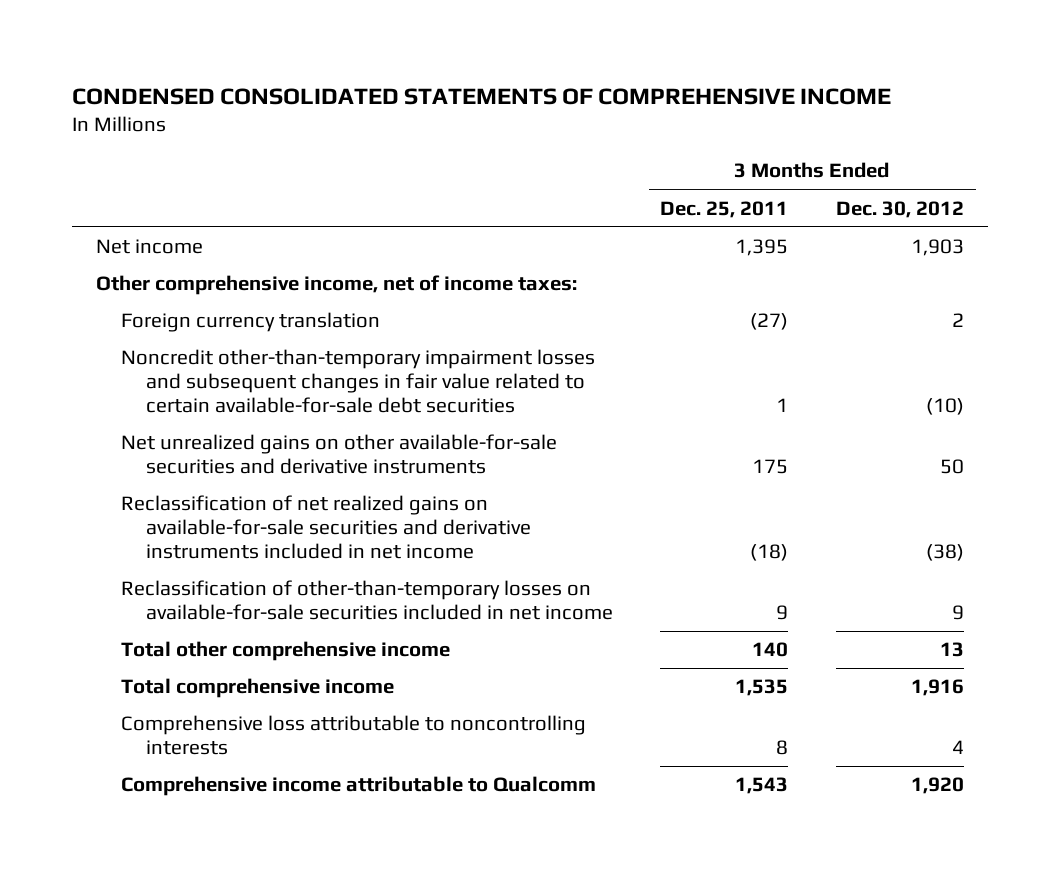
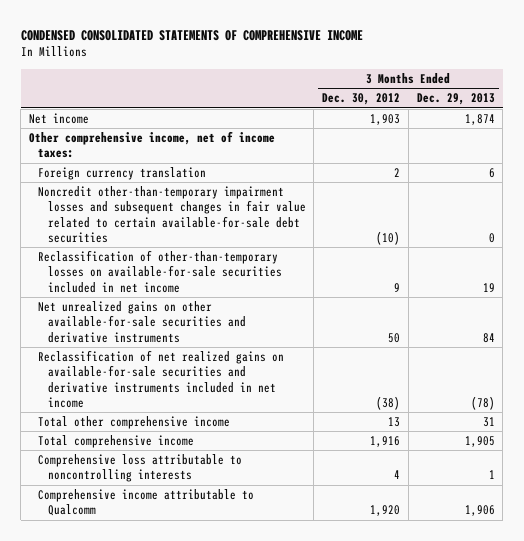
[660,200,789,218] Dec. 25, 2011 -> none
none -> [416,93,495,106] Dec. 29, 2013
[120,580,613,620] Reclassification of other-than-temporary losses on available-for-sale securities included in net income -> [38,250,282,293] Reclassification of other-than-temporary losses on available-for-sale securities included in net income

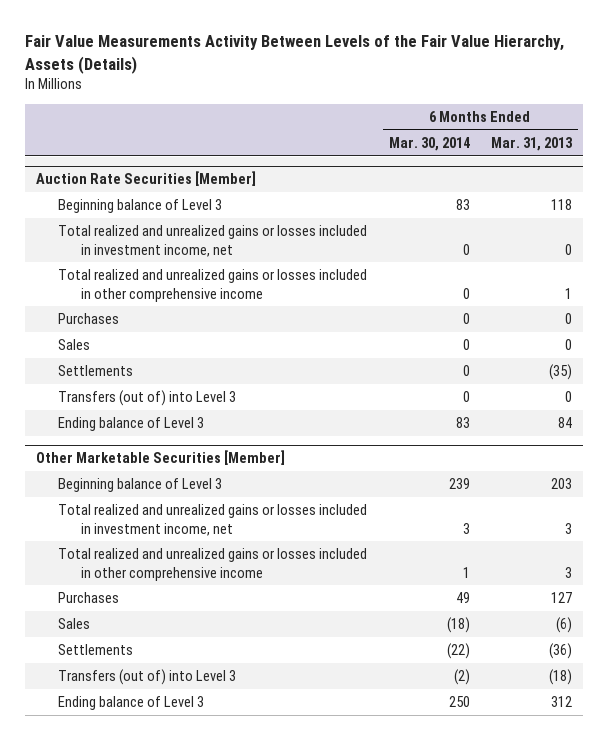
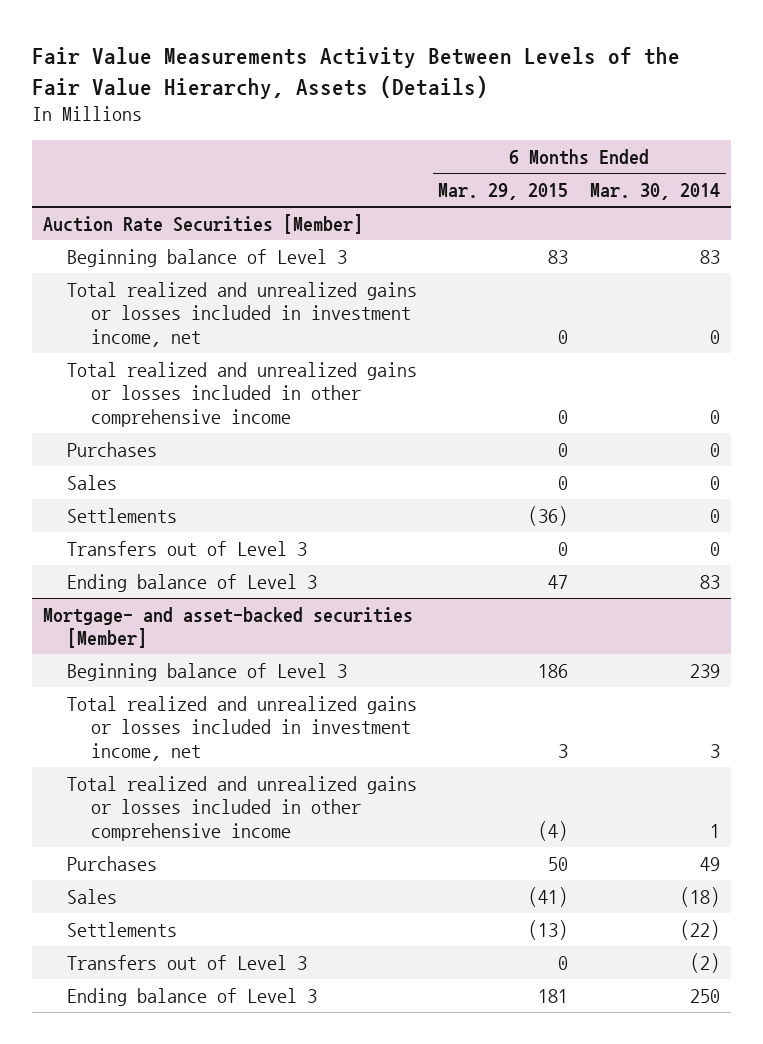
[491,136,574,151] Mar. 31, 2013 -> none
none -> [438,183,569,201] Mar. 29, 2015
[58,390,237,407] Transfers (out of) into Level 3 -> [66,540,307,556] Transfers out of Level 3
[35,450,285,466] Other Marketable Securities [Member] -> none
none -> [42,606,413,649] Mortgage- and asset-backed securities [Member]
[58,669,237,686] Transfers (out of) into Level 3 -> [66,954,307,970] Transfers out of Level 3

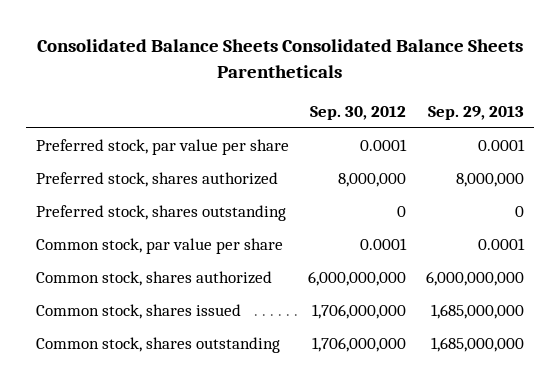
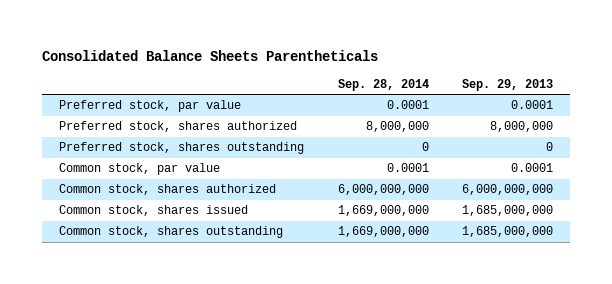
[36,38,523,78] Consolidated Balance Sheets Consolidated Balance Sheets Parentheticals -> [42,50,379,62] Consolidated Balance Sheets Parentheticals
[310,105,407,120] Sep. 30, 2012 -> none
none -> [337,78,429,91] Sep. 28, 2014
[35,139,289,156] Preferred stock, par value per share -> [58,100,241,113] Preferred stock, par value
[35,238,283,255] Common stock, par value per share -> [58,163,220,176] Common stock, par value

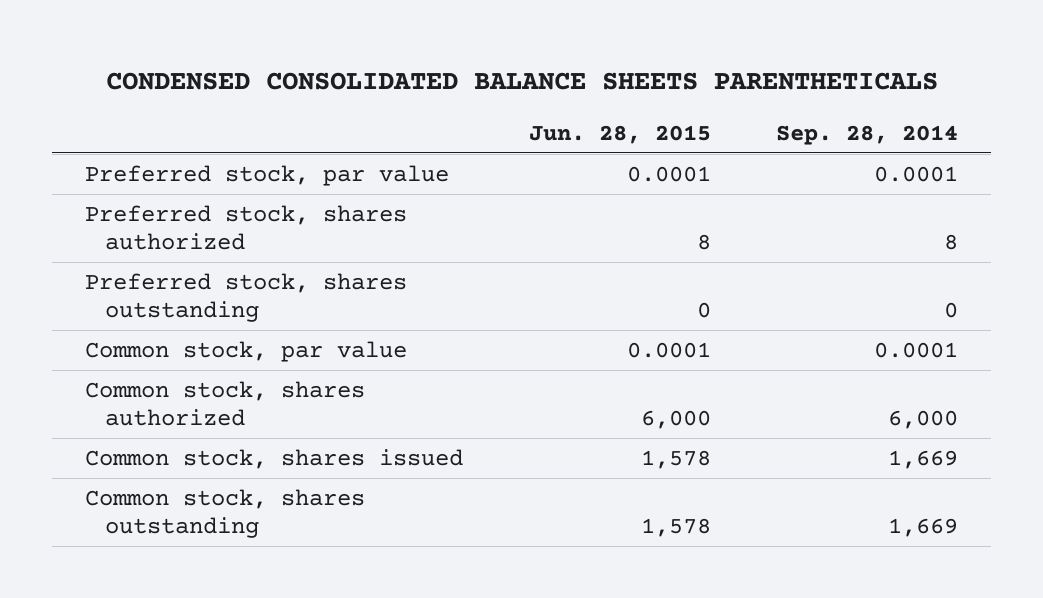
[42,50,379,62] Consolidated Balance Sheets Parentheticals -> [105,71,938,90] CONDENSED CONSOLIDATED BALANCE SHEETS PARENTHETICALS
[462,78,554,91] Sep. 29, 2013 -> none
none -> [528,124,711,144] Jun. 28, 2015
[365,121,429,133] 8,000,000 -> [944,233,959,250] 8
[337,184,429,196] 6,000,000,000 -> [888,409,959,429] 6,000
[337,205,429,217] 1,669,000,000 -> [888,449,959,469] 1,669
[337,226,429,238] 1,669,000,000 -> [888,517,959,537] 1,669

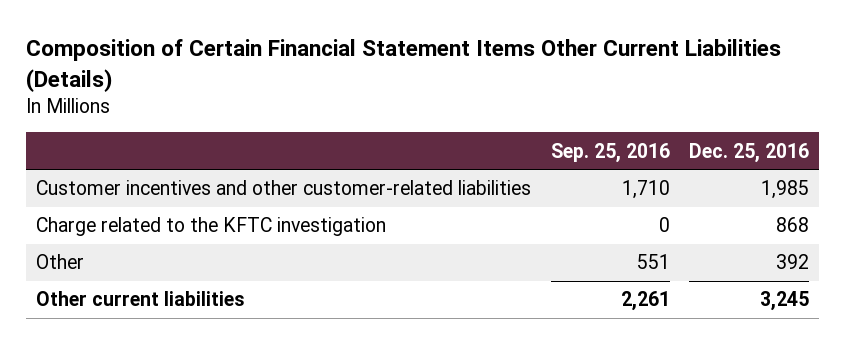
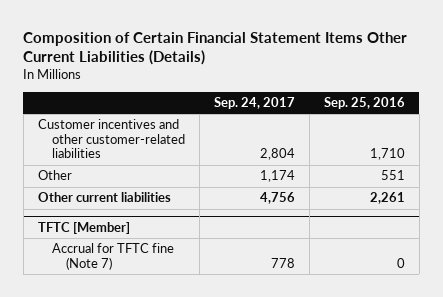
[689,142,810,163] Dec. 25, 2016 -> none
none -> [213,97,295,110] Sep. 24, 2017
[35,217,386,237] Charge related to the KFTC investigation -> none
none -> [37,221,130,234] TFTC [Member]
none -> [52,243,175,270] Accrual for TFTC fine (Note 7)

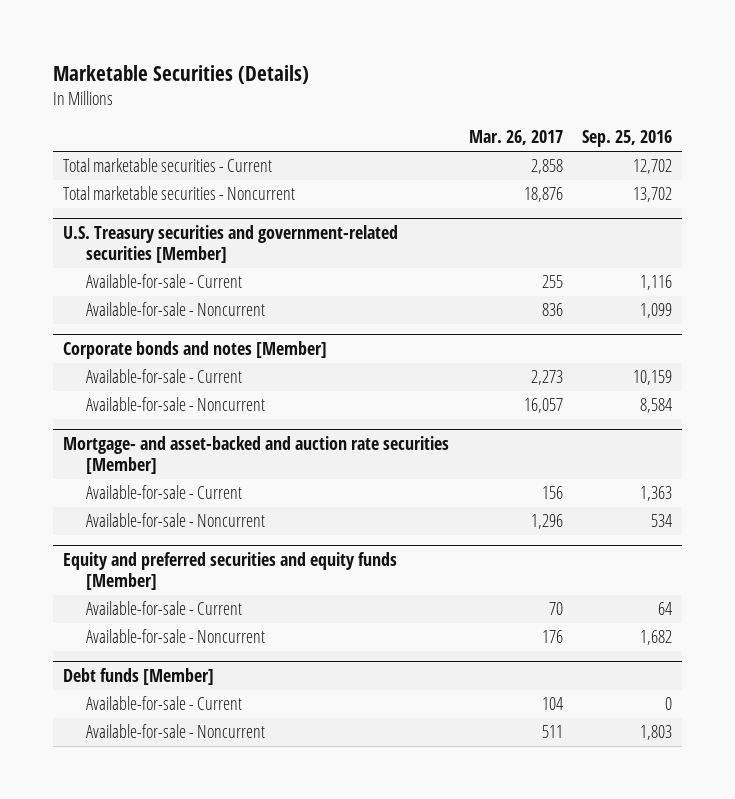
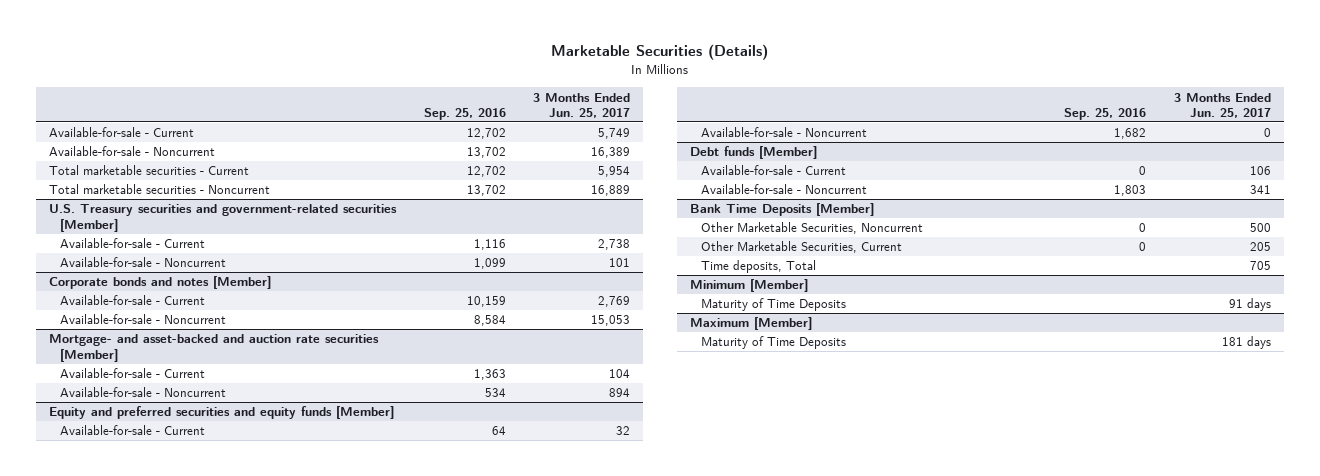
[468,130,563,146] Mar. 26, 2017 -> none
none -> [532,92,630,119] 3 Months Ended Jun. 25, 2017
none -> [49,127,195,138] Available-for-sale - Current
none -> [49,146,216,157] Available-for-sale - Noncurrent
none -> [690,203,875,217] Bank Time Deposits [Member]
none -> [700,222,923,235] Other Marketable Securities, Noncurrent
none -> [700,241,902,254] Other Marketable Securities, Current
none -> [700,260,816,274] Time deposits, Total
none -> [690,279,809,293] Minimum [Member]
none -> [700,298,846,312] Maturity of Time Deposits
none -> [690,317,813,331] Maximum [Member]
none -> [700,336,846,350] Maturity of Time Deposits

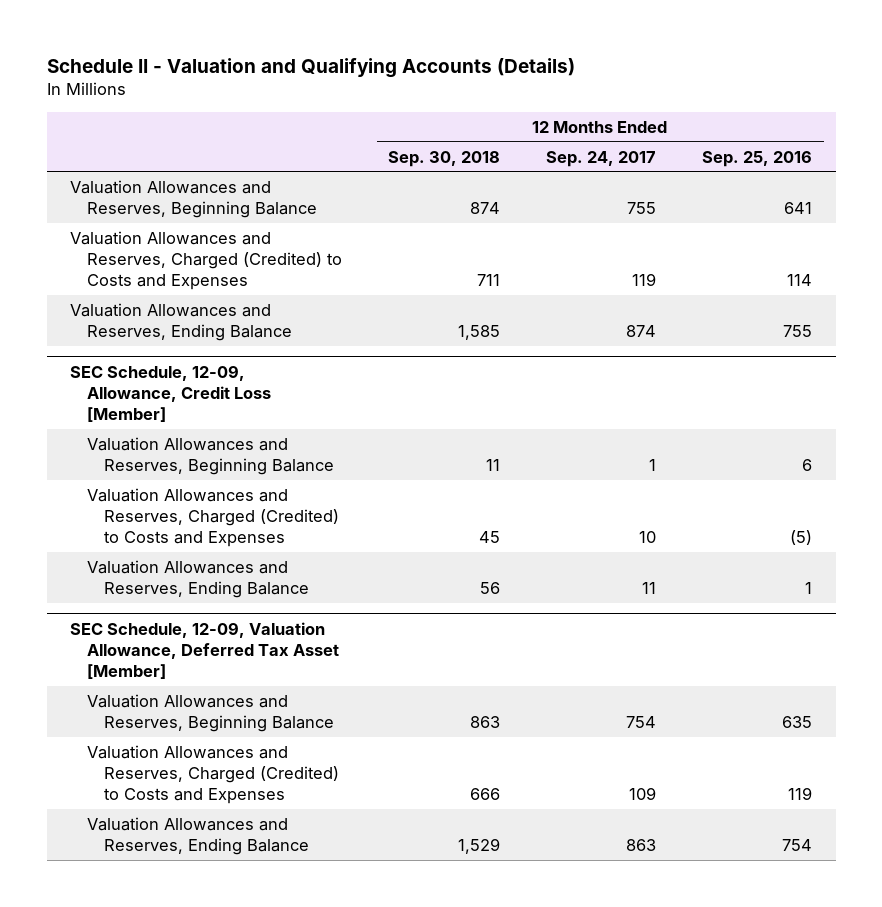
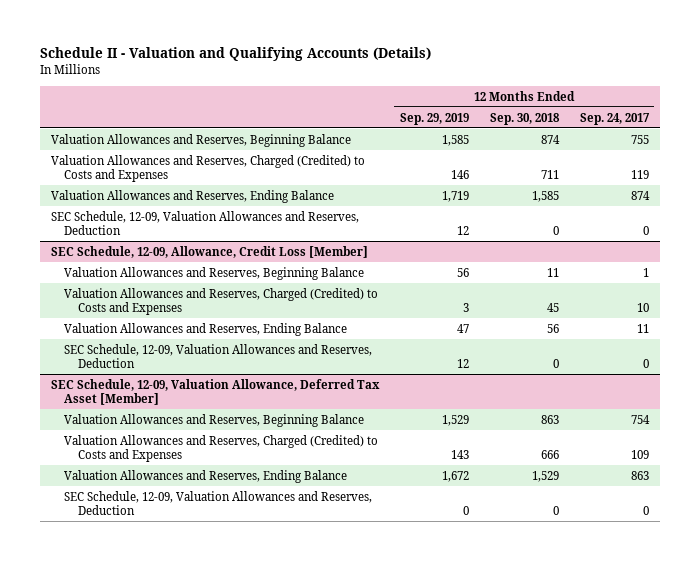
[702,150,813,167] Sep. 25, 2016 -> none
none -> [399,112,469,125] Sep. 29, 2019
none -> [50,210,359,236] SEC Schedule, 12-09, Valuation Allowances and Reserves, Deduction
none -> [64,343,373,369] SEC Schedule, 12-09, Valuation Allowances and Reserves, Deduction
none -> [64,490,373,516] SEC Schedule, 12-09, Valuation Allowances and Reserves, Deduction

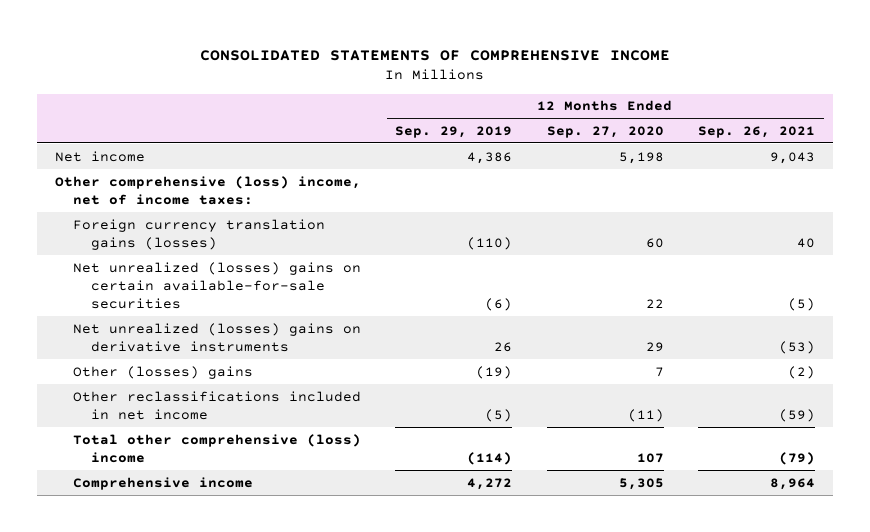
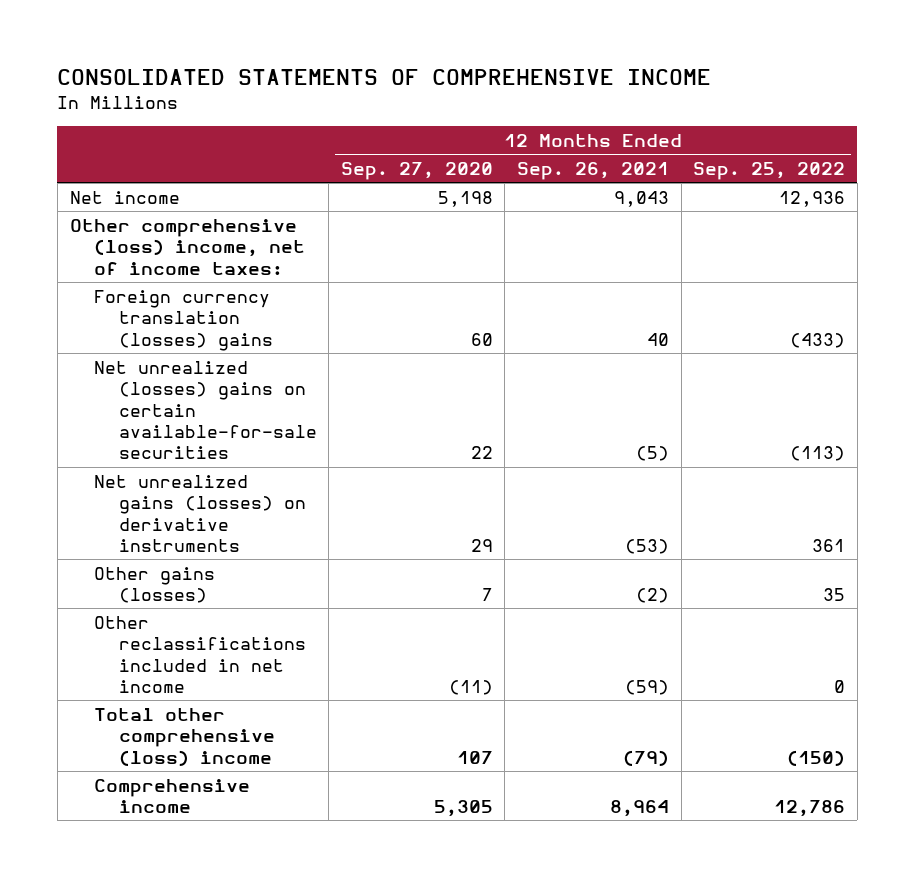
[395,125,513,138] Sep. 29, 2019 -> none
none -> [693,161,846,180] Sep. 25, 2022
[72,218,325,250] Foreign currency translation gains (losses) -> [94,289,273,351] Foreign currency translation (losses) gains
[72,322,361,352] Net unrealized (losses) gains on derivative instruments -> [94,474,306,553] Net unrealized gains (losses) on derivative instruments
[72,365,253,379] Other (losses) gains -> [94,566,216,604] Other gains (losses)

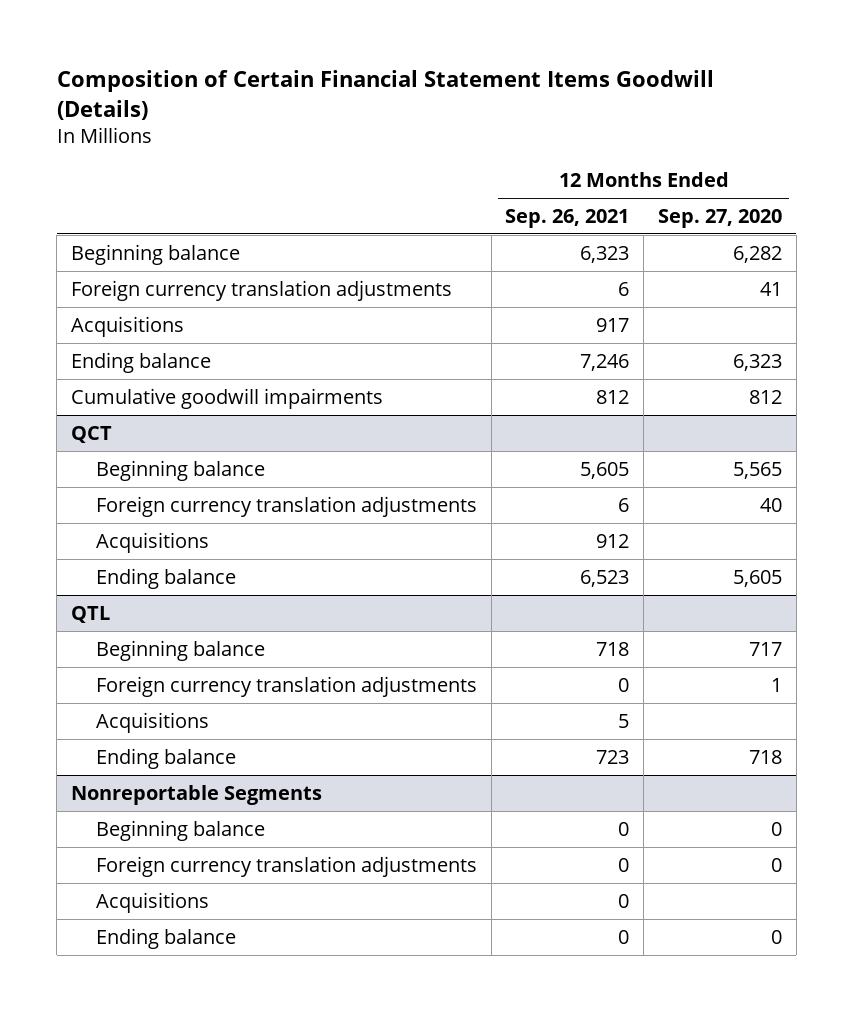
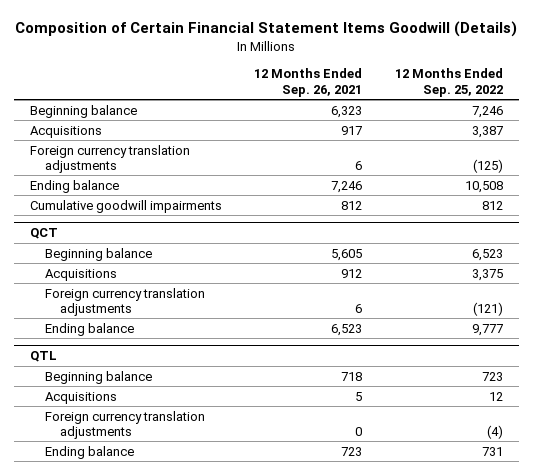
[658,208,783,228] Sep. 27, 2020 -> none
none -> [394,68,503,97] 12 Months Ended Sep. 25, 2022
[71,279,453,301] Foreign currency translation adjustments -> [29,144,190,173] Foreign currency translation adjustments
[95,495,477,517] Foreign currency translation adjustments -> [45,287,206,316] Foreign currency translation adjustments
[95,675,477,697] Foreign currency translation adjustments -> none
[71,784,323,805] Nonreportable Segments -> none
[95,819,265,841] Beginning balance -> none
[95,891,209,913] Acquisitions -> none
[95,927,236,949] Ending balance -> none
[95,747,236,769] Ending balance -> [45,445,135,459] Ending balance

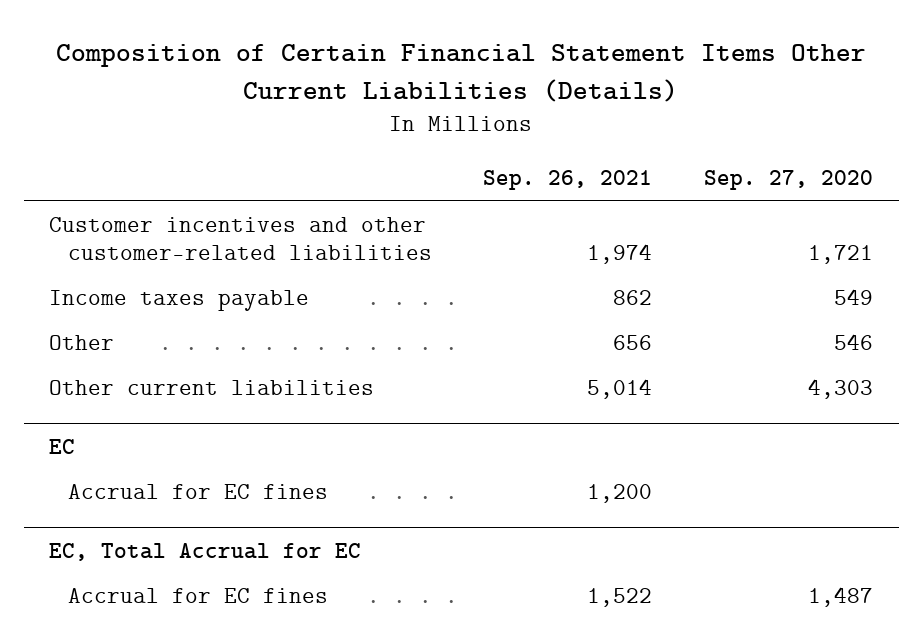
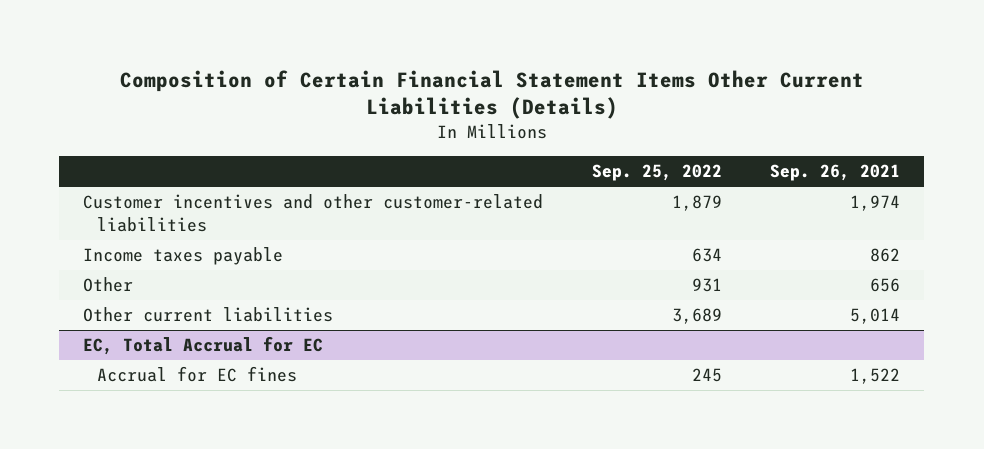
[704,170,874,191] Sep. 27, 2020 -> none
none -> [591,164,722,182] Sep. 25, 2022
[49,439,76,455] EC -> none
[67,484,328,500] Accrual for EC fines -> none

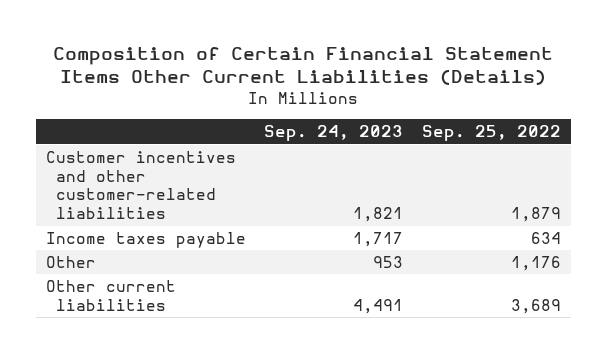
[770,164,901,182] Sep. 26, 2021 -> none
none -> [264,125,404,142] Sep. 24, 2023
[691,278,722,293] 931 -> [511,256,562,272] 1,176
[83,336,324,356] EC, Total Accrual for EC -> none
[96,366,297,383] Accrual for EC fines -> none

